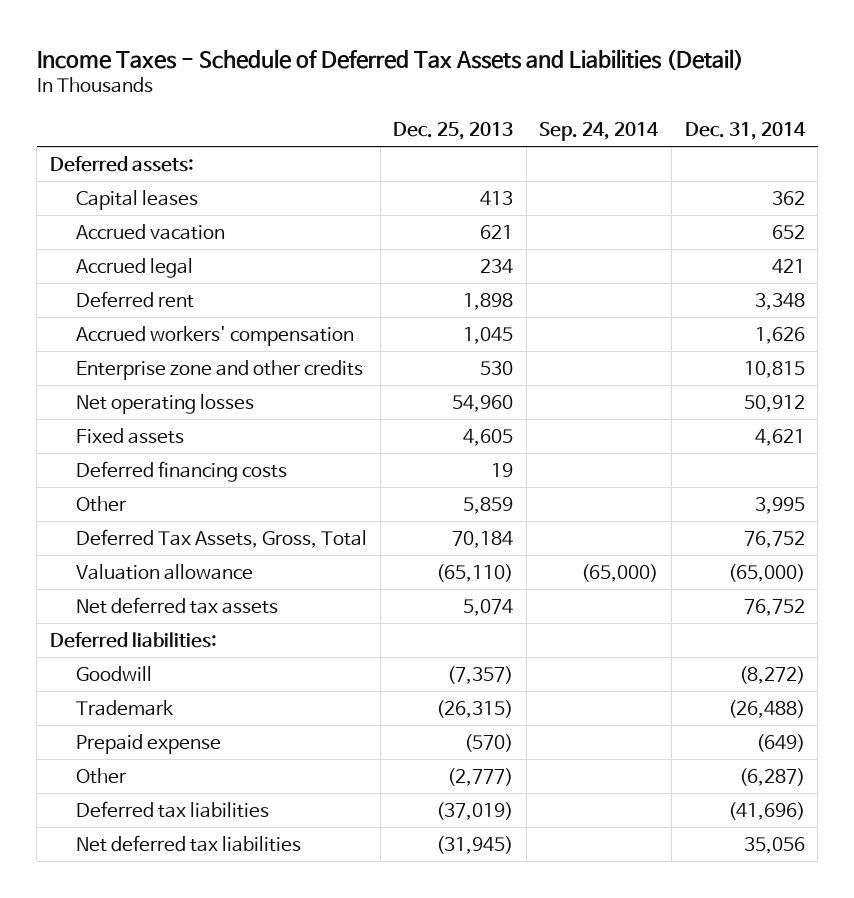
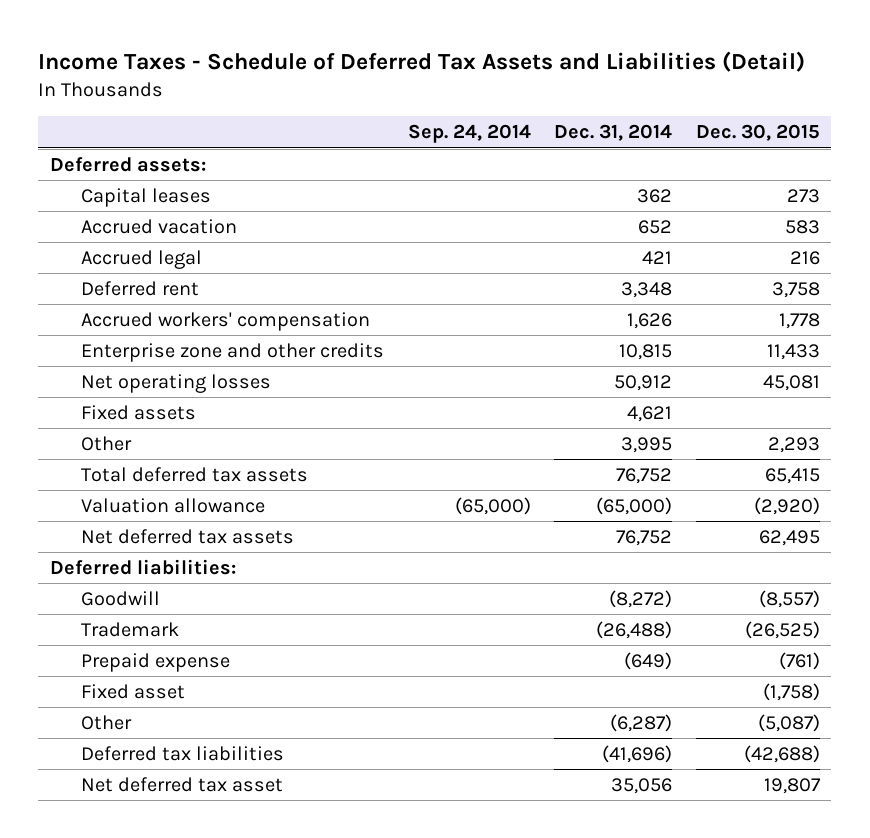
[393,121,514,140] Dec. 25, 2013 -> none
none -> [695,124,820,142] Dec. 30, 2015
[76,461,288,483] Deferred financing costs -> none
[76,529,368,549] Deferred Tax Assets, Gross, Total -> [81,466,309,482] Total deferred tax assets
none -> [81,683,186,699] Fixed asset
[76,835,302,853] Net deferred tax liabilities -> [81,776,284,792] Net deferred tax asset

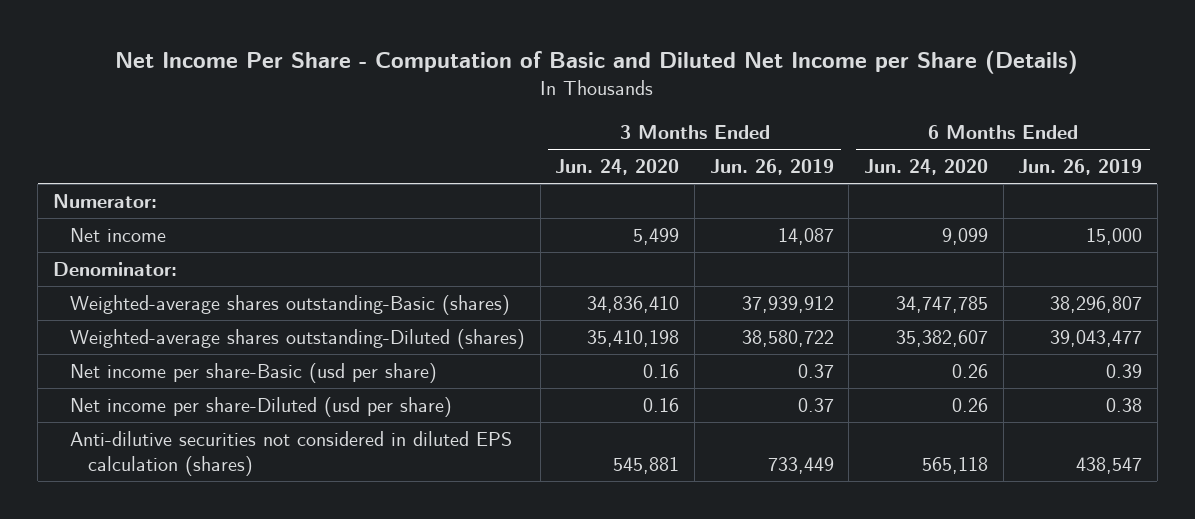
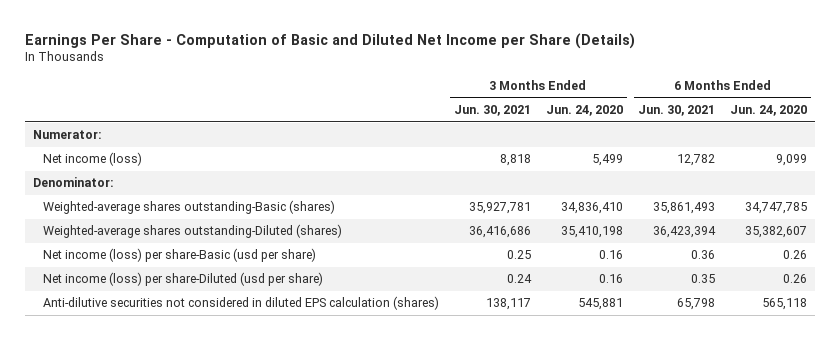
[115,50,1079,75] Net Income Per Share - Computation of Basic and Diluted Net Income per Share (Details) -> [25,32,636,49] Earnings Per Share - Computation of Basic and Diluted Net Income per Share (Details)
[709,159,834,176] Jun. 26, 2019 -> none
[1018,159,1143,176] Jun. 26, 2019 -> none
none -> [453,105,531,117] Jun. 30, 2021
none -> [638,105,716,117] Jun. 30, 2021
[70,227,167,242] Net income -> [42,152,142,167] Net income (loss)
[70,362,438,383] Net income per share-Basic (usd per share) -> [42,248,316,263] Net income (loss) per share-Basic (usd per share)
[70,396,453,417] Net income per share-Diluted (usd per share) -> [42,272,323,287] Net income (loss) per share-Diluted (usd per share)

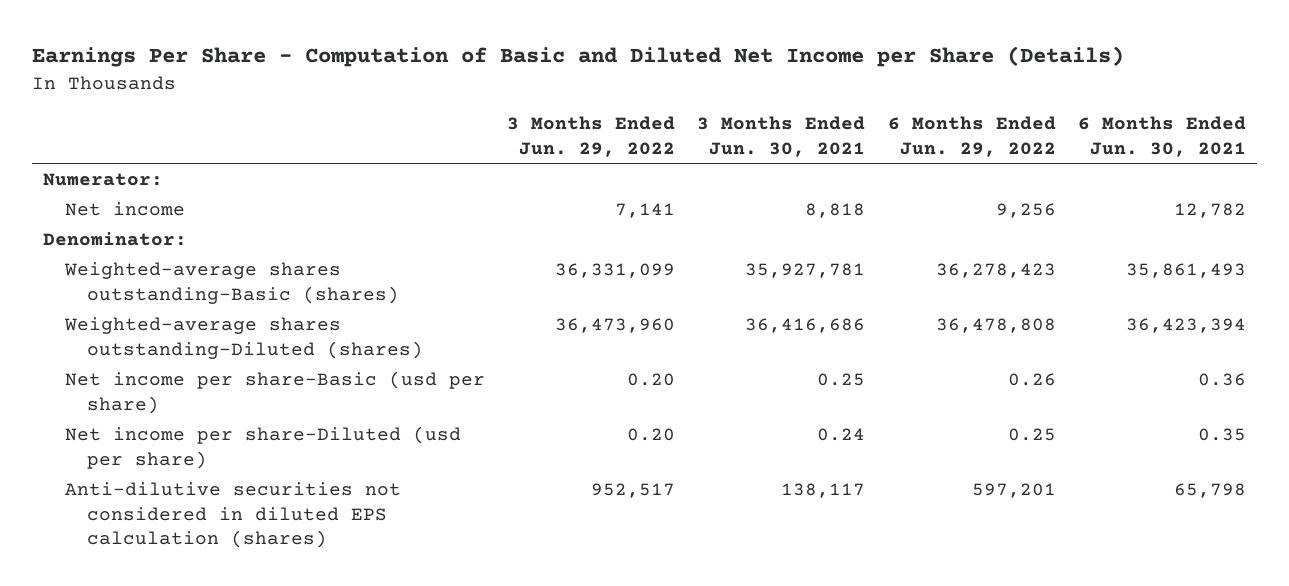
[545,105,623,117] Jun. 24, 2020 -> none
[730,105,808,117] Jun. 24, 2020 -> none
none -> [507,116,676,158] 3 Months Ended Jun. 29, 2022
none -> [887,116,1056,158] 6 Months Ended Jun. 29, 2022
[42,152,142,167] Net income (loss) -> [64,201,185,216] Net income
[42,248,316,263] Net income (loss) per share-Basic (usd per share) -> [64,370,485,414] Net income per share-Basic (usd per share)
[42,272,323,287] Net income (loss) per share-Diluted (usd per share) -> [64,425,461,469] Net income per share-Diluted (usd per share)

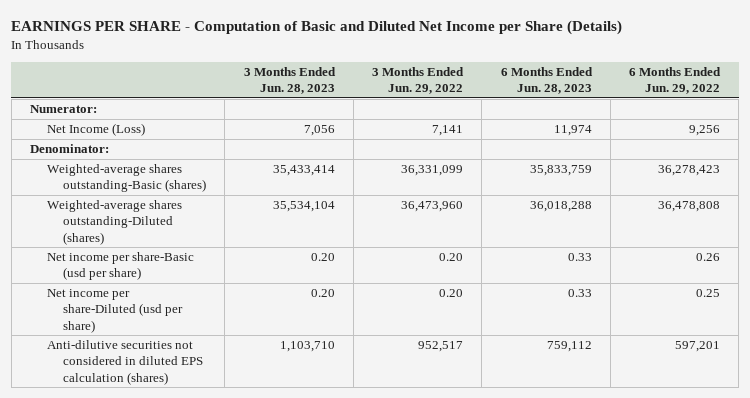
[31,46,1124,68] Earnings Per Share - Computation of Basic and Diluted Net Income per Share (Details) -> [11,20,623,36] EARNINGS PER SHARE - Computation of Basic and Diluted Net Income per Share (Details)
[697,116,866,158] 3 Months Ended Jun. 30, 2021 -> none
[1077,116,1246,158] 6 Months Ended Jun. 30, 2021 -> none
none -> [243,66,336,95] 3 Months Ended Jun. 28, 2023
none -> [500,66,593,95] 6 Months Ended Jun. 28, 2023
[64,201,185,216] Net income -> [46,123,145,137] Net Income (Loss)

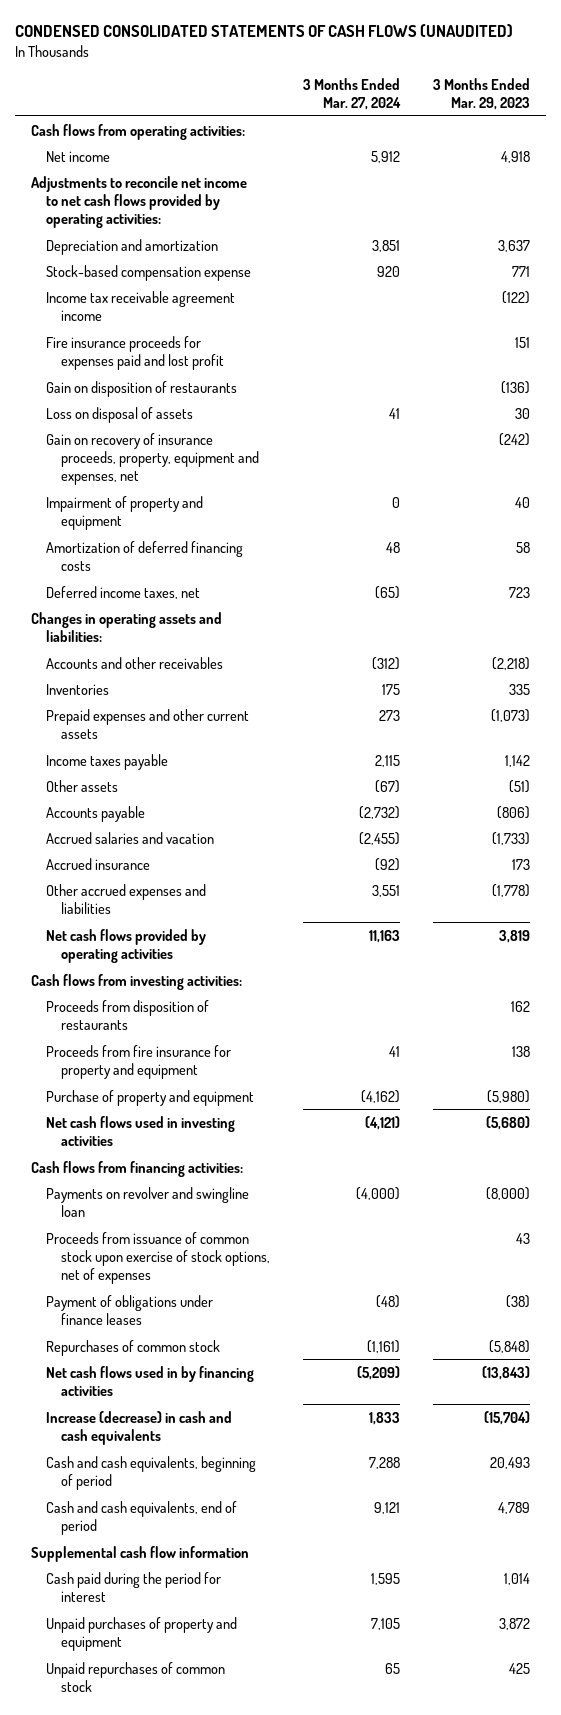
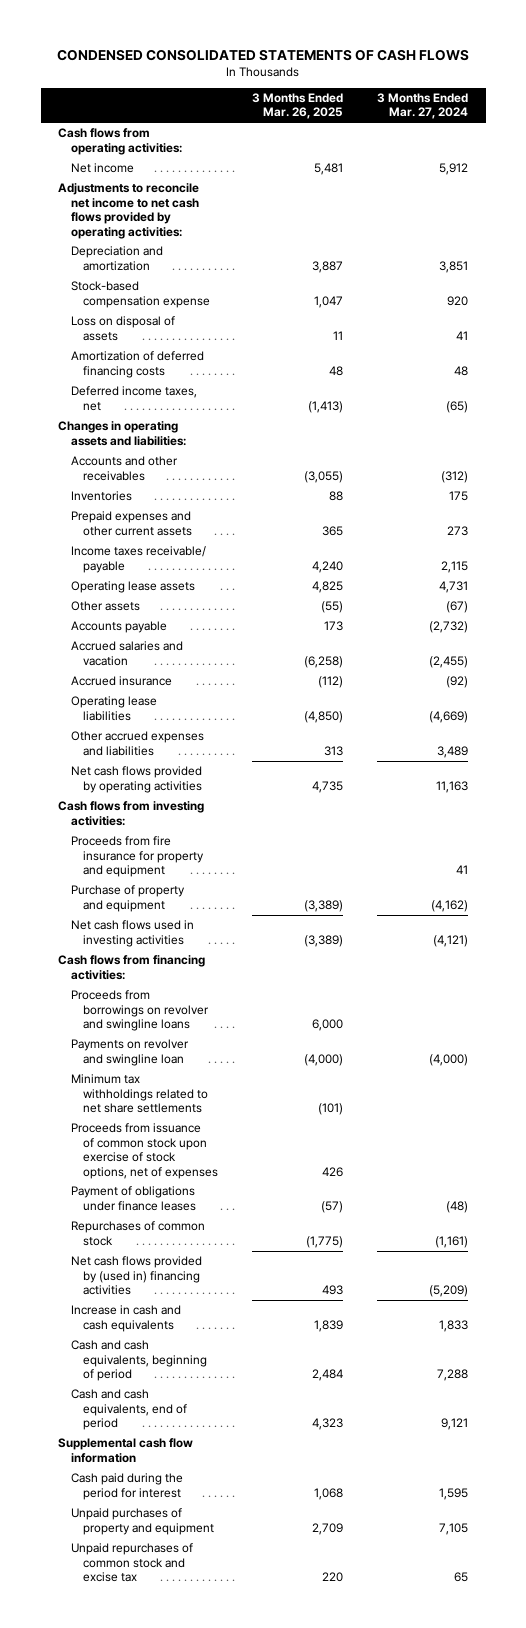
[14,24,513,38] CONDENSED CONSOLIDATED STATEMENTS OF CASH FLOWS (UNAUDITED) -> [57,48,470,61] CONDENSED CONSOLIDATED STATEMENTS OF CASH FLOWS
[432,77,530,110] 3 Months Ended Mar. 29, 2023 -> none
none -> [252,93,344,120] 3 Months Ended Mar. 26, 2025
[46,290,236,321] Income tax receivable agreement income -> none
[46,335,224,370] Fire insurance proceeds for expenses paid and lost profit -> none
[46,380,238,397] Gain on disposition of restaurants -> none
[46,432,259,485] Gain on recovery of insurance proceeds, property, equipment and expenses, net -> none
[46,495,204,530] Impairment of property and equipment -> none
[46,753,169,770] Income taxes payable -> [70,546,206,573] Income taxes receivable/ payable
none -> [70,581,195,594] Operating lease assets
none -> [70,696,157,721] Operating lease liabilities
[371,884,400,897] 3,551 -> [437,745,469,758] 3,489
[46,999,210,1030] Proceeds from disposition of restaurants -> none
none -> [70,990,210,1032] Proceeds from borrowings on revolver and swingline loans
none -> [70,1074,209,1114] Minimum tax withholdings related to net share settlements
[46,1365,255,1396] Net cash flows used in by financing activities -> [70,1256,202,1296] Net cash flows provided by (used in) financing activities
[46,1410,233,1445] Increase (decrease) in cash and cash equivalents -> [70,1305,181,1332] Increase in cash and cash equivalents
[46,1661,226,1692] Unpaid repurchases of common stock -> [70,1543,193,1583] Unpaid repurchases of common stock and excise tax

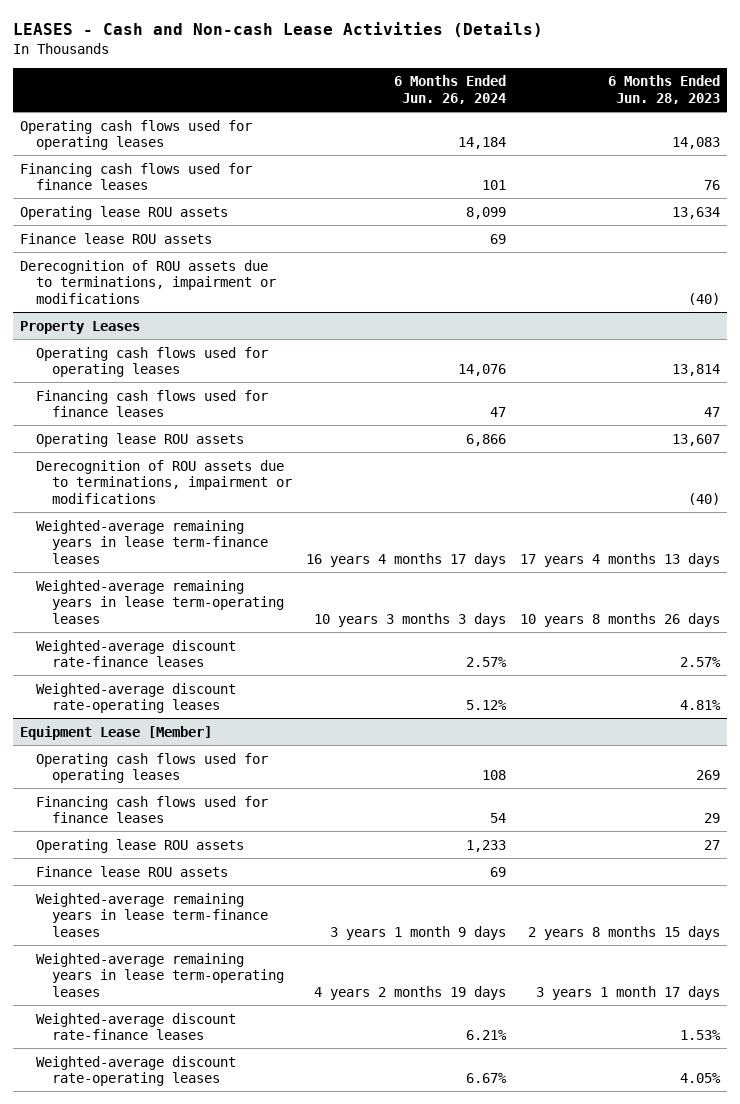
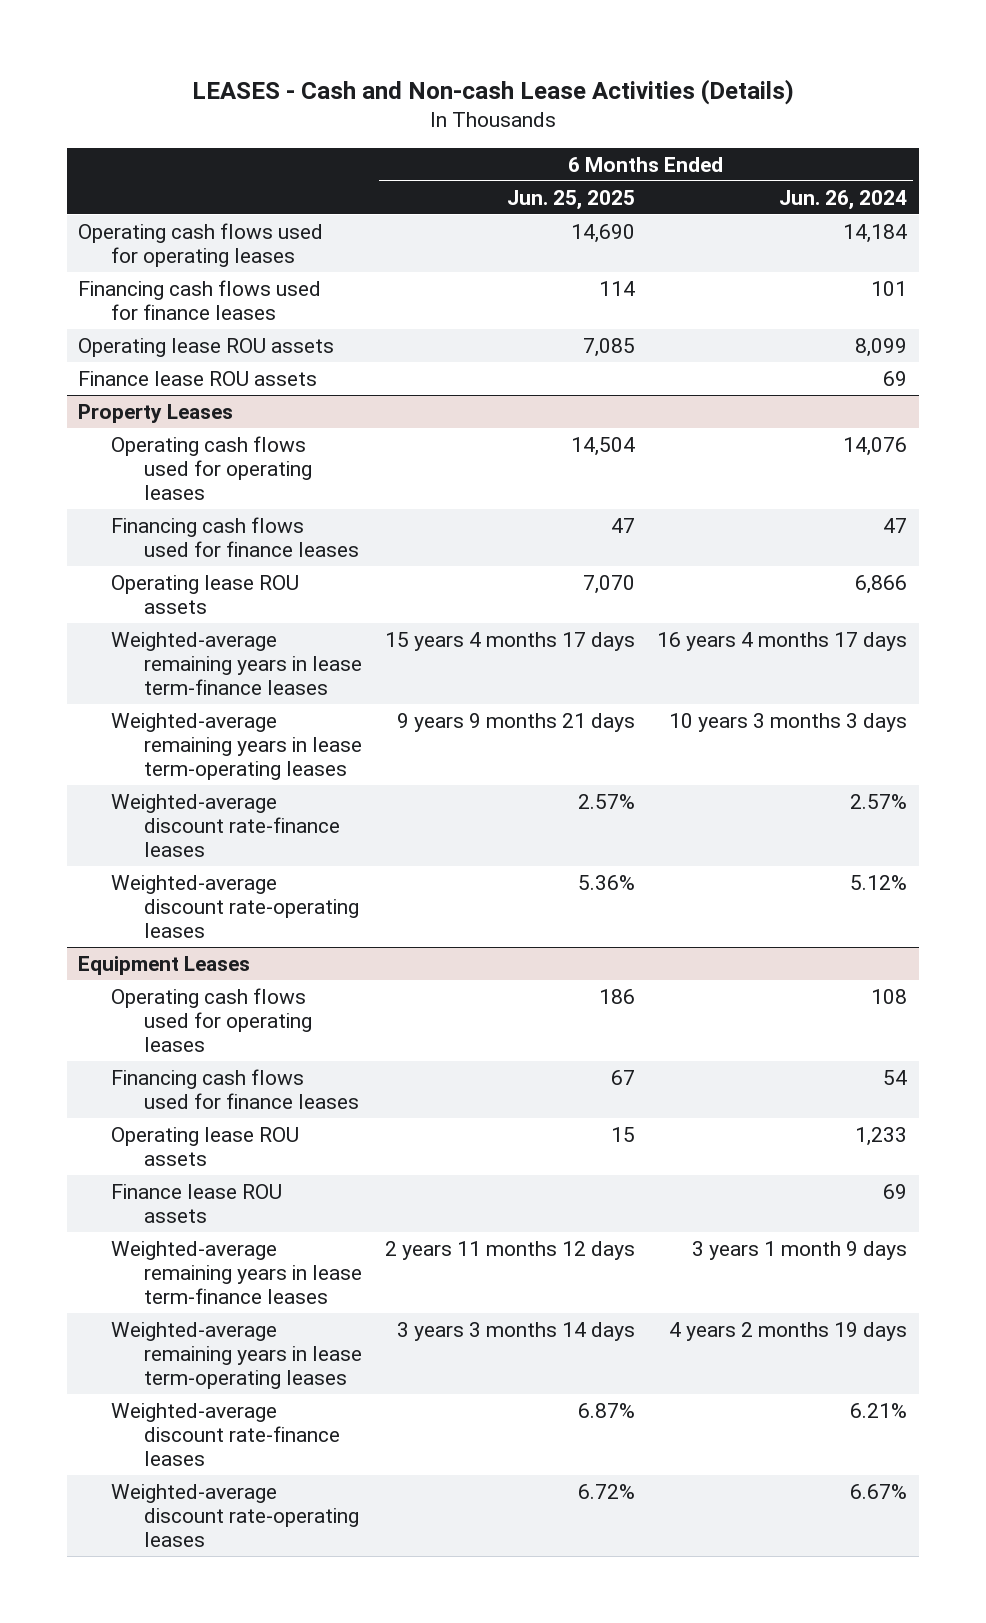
[608,75,721,104] 6 Months Ended Jun. 28, 2023 -> none
none -> [506,189,635,210] Jun. 25, 2025
[19,259,276,304] Derecognition of ROU assets due to terminations, impairment or modifications -> none
[35,459,293,504] Derecognition of ROU assets due to terminations, impairment or modifications -> none
[19,725,212,740] Equipment Lease [Member] -> [78,955,251,975] Equipment Leases

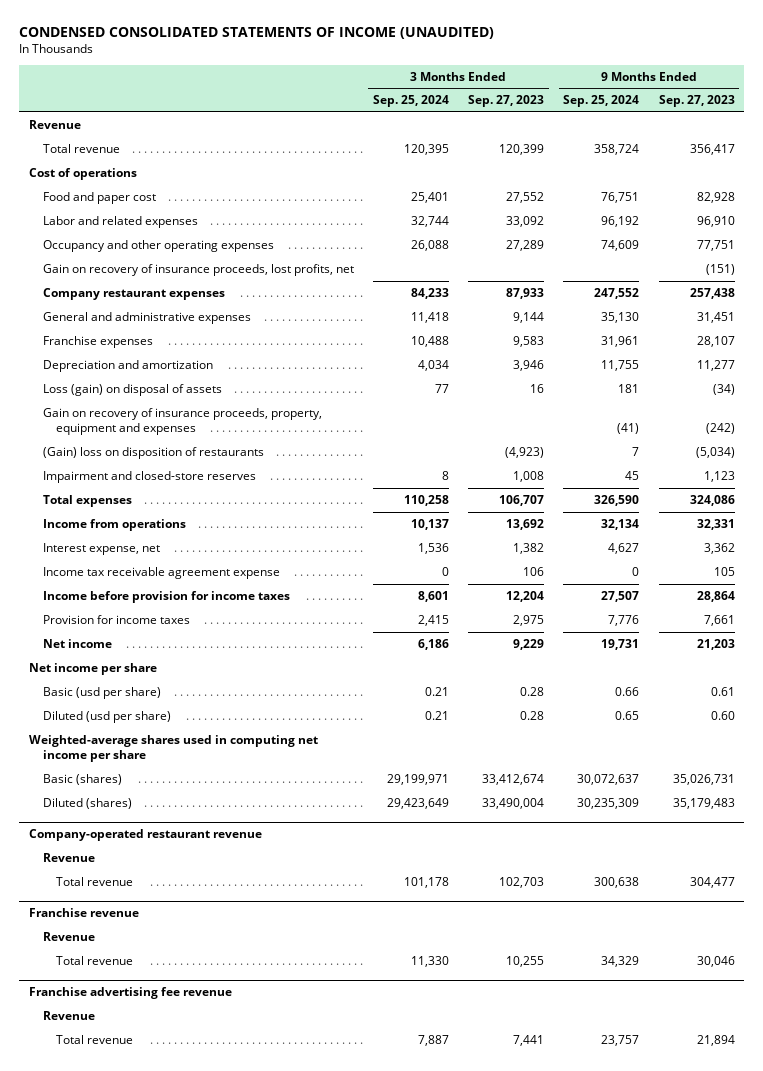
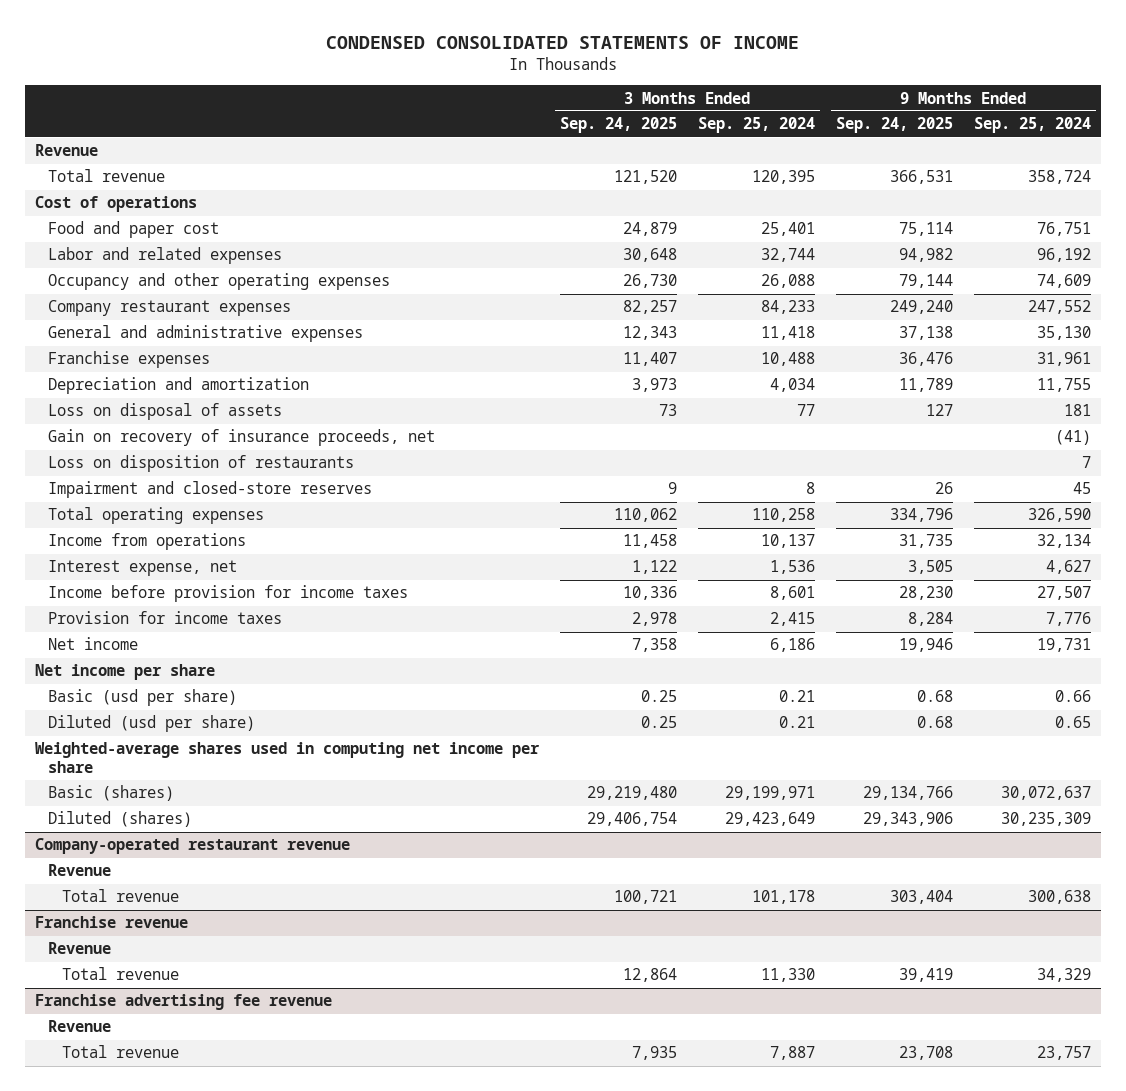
[19,27,495,40] CONDENSED CONSOLIDATED STATEMENTS OF INCOME (UNAUDITED) -> [325,35,799,49] CONDENSED CONSOLIDATED STATEMENTS OF INCOME
[468,95,545,108] Sep. 27, 2023 -> none
[658,95,735,108] Sep. 27, 2023 -> none
none -> [560,117,678,134] Sep. 24, 2025
none -> [835,117,953,134] Sep. 24, 2025
[42,263,354,276] Gain on recovery of insurance proceeds, lost profits, net -> none
[42,383,222,396] Loss (gain) on disposal of assets -> [48,403,283,421] Loss on disposal of assets
[42,407,322,436] Gain on recovery of insurance proceeds, property, equipment and expenses -> [48,429,436,447] Gain on recovery of insurance proceeds, net
[42,446,264,459] (Gain) loss on disposition of restaurants -> [48,455,355,473] Loss on disposition of restaurants
[42,494,132,507] Total expenses -> [48,507,265,525] Total operating expenses
[42,566,280,579] Income tax receivable agreement expense -> none

